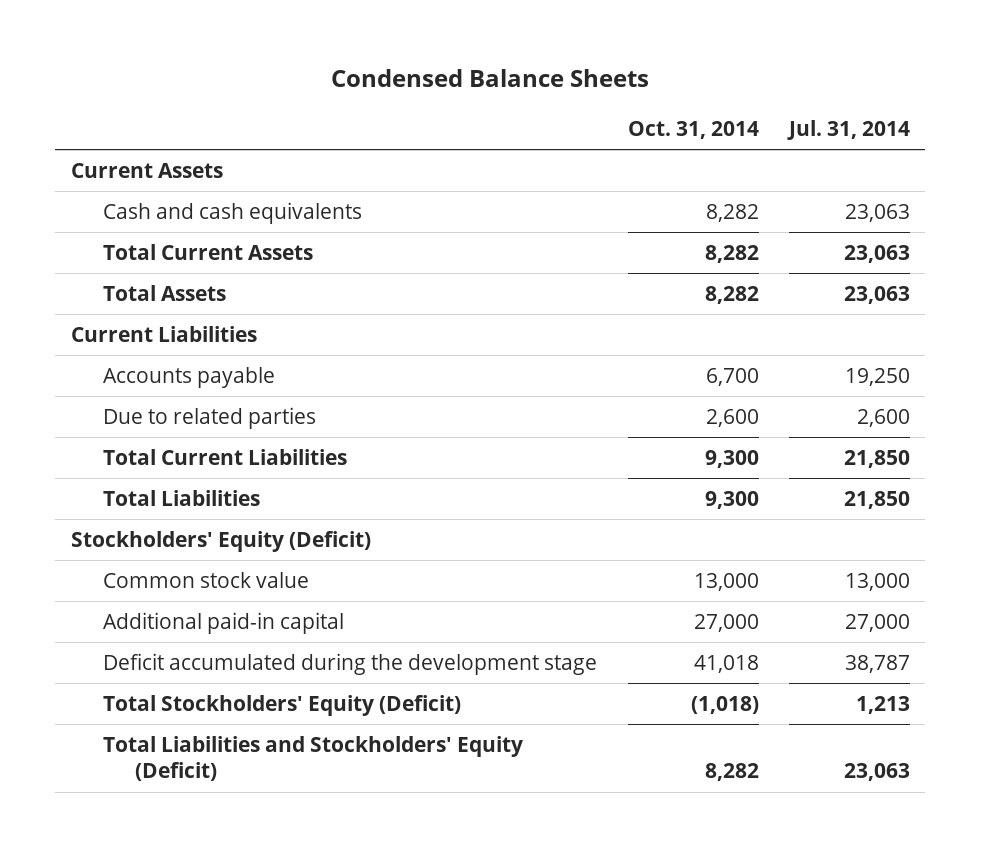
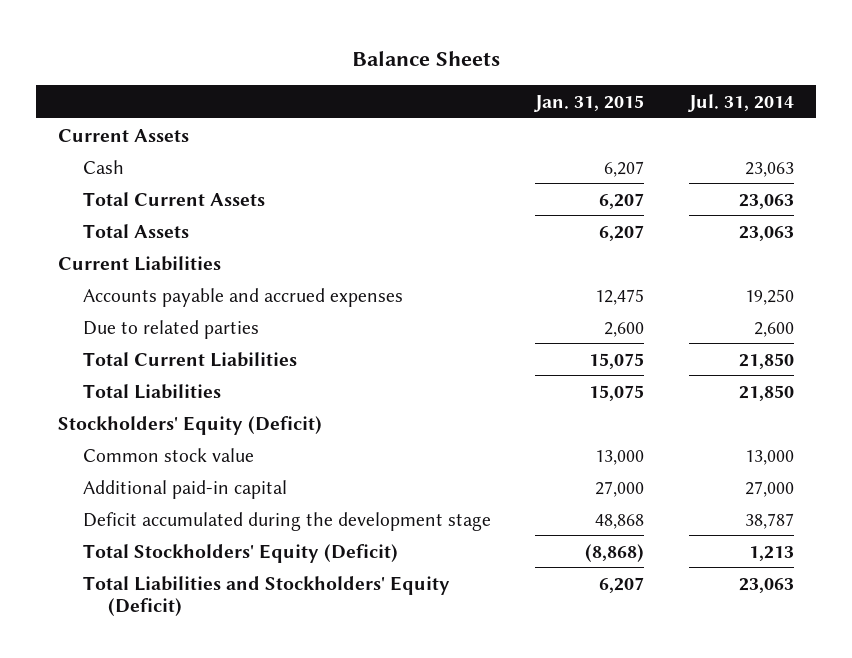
[331,69,650,88] Condensed Balance Sheets -> [351,50,500,66] Balance Sheets
[627,120,759,139] Oct. 31, 2014 -> none
none -> [534,94,645,112] Jan. 31, 2015
[102,201,362,224] Cash and cash equivalents -> [82,159,124,174] Cash
[102,366,275,388] Accounts payable -> [82,287,403,307] Accounts payable and accrued expenses

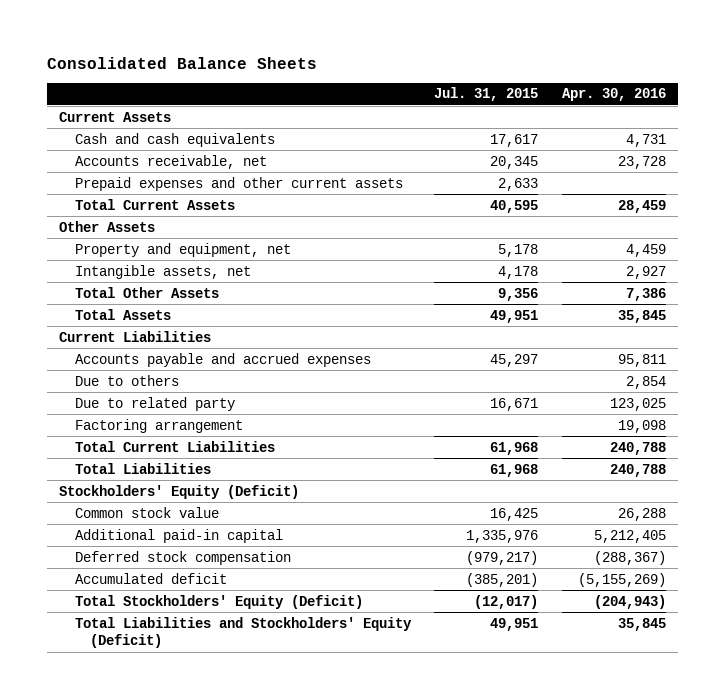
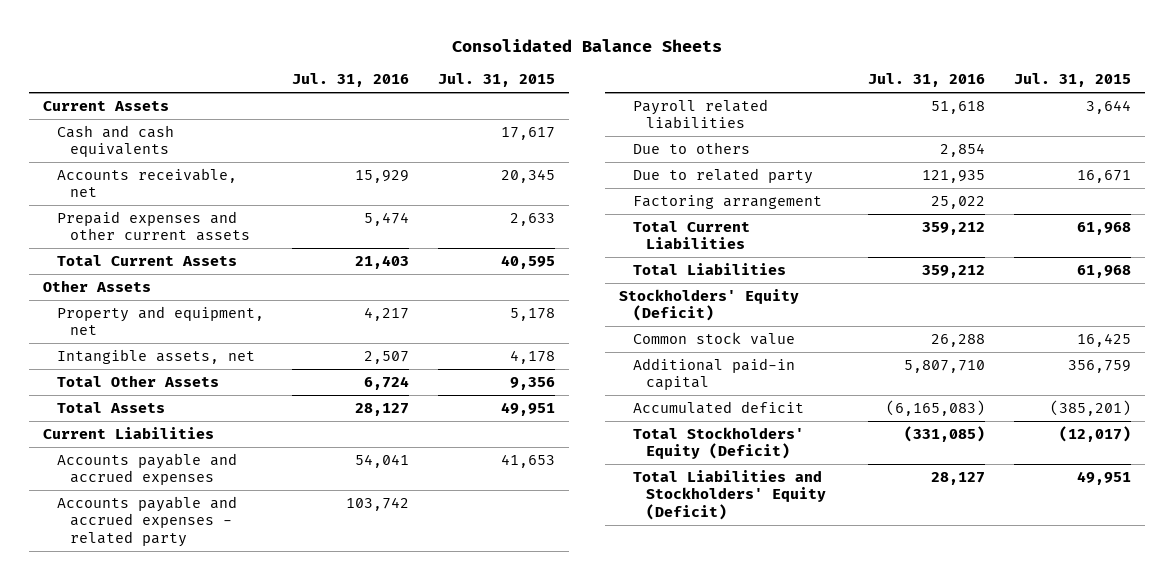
[561,88,666,102] Apr. 30, 2016 -> none
none -> [292,73,410,88] Jul. 31, 2016
[490,353,539,367] 45,297 -> [500,454,555,469] 41,653
none -> [56,496,237,547] Accounts payable and accrued expenses - related party
none -> [632,99,768,130] Payroll related liabilities
[74,550,291,565] Deferred stock compensation -> none
[466,529,539,543] 1,335,976 -> [1067,360,1131,374] 356,759

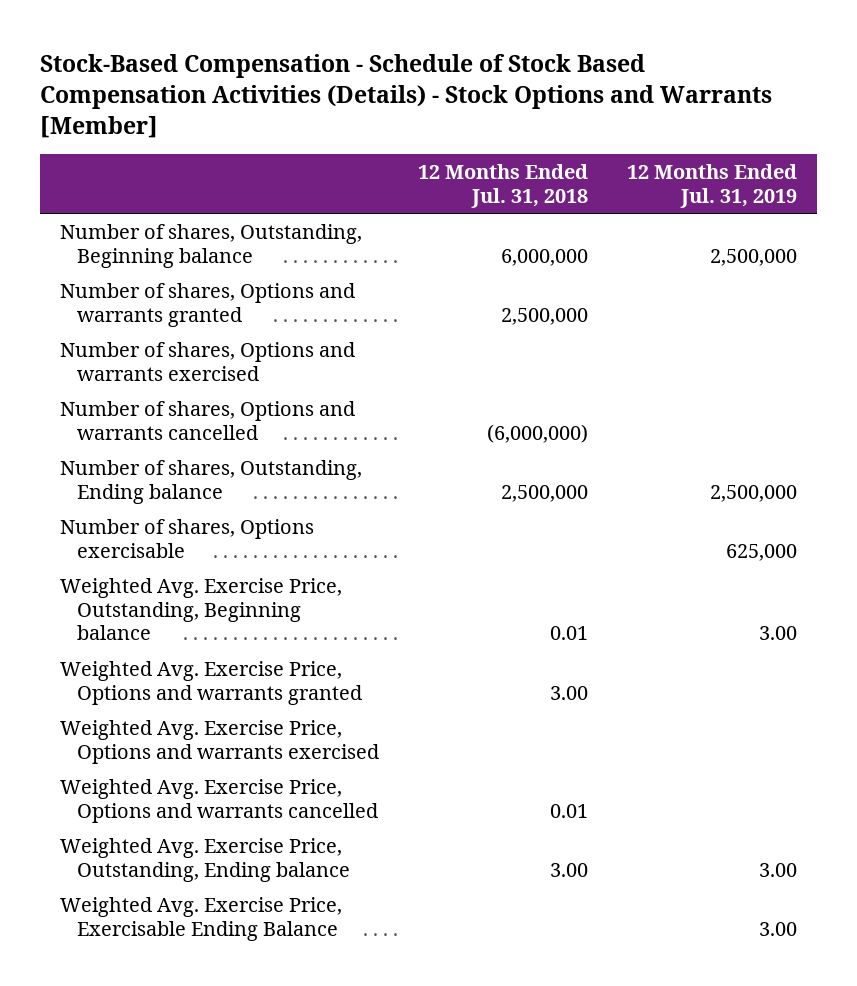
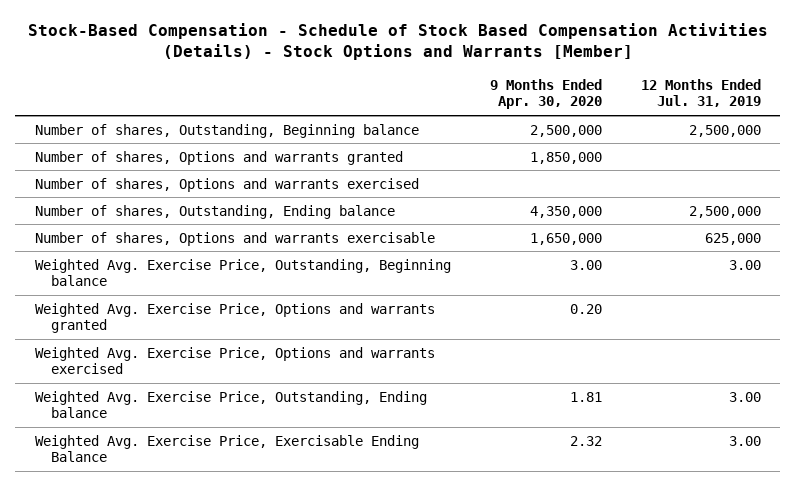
[417,164,588,208] 12 Months Ended Jul. 31, 2018 -> none
none -> [489,78,602,110] 9 Months Ended Apr. 30, 2020
[59,401,355,440] Number of shares, Options and warrants cancelled -> none
[59,519,314,558] Number of shares, Options exercisable -> [34,231,435,246] Number of shares, Options and warrants exercisable
[59,779,378,823] Weighted Avg. Exercise Price, Options and warrants cancelled -> none

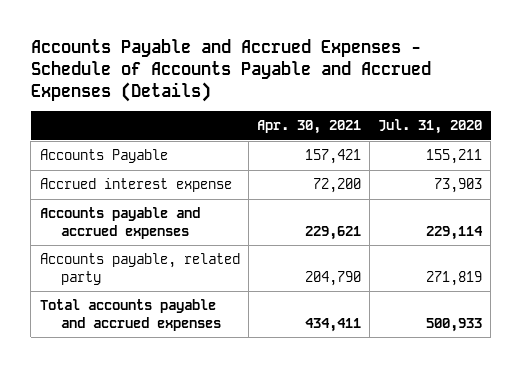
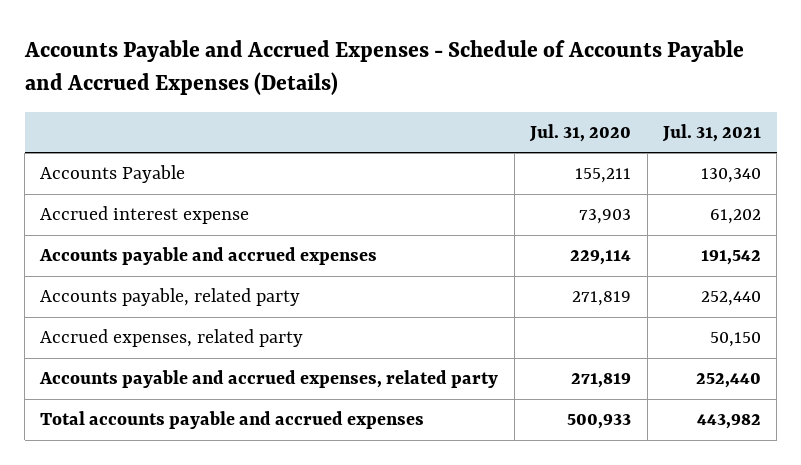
[256,120,361,135] Apr. 30, 2021 -> none
none -> [661,124,761,143] Jul. 31, 2021
none -> [40,329,304,348] Accrued expenses, related party
none -> [39,370,499,389] Accounts payable and accrued expenses, related party

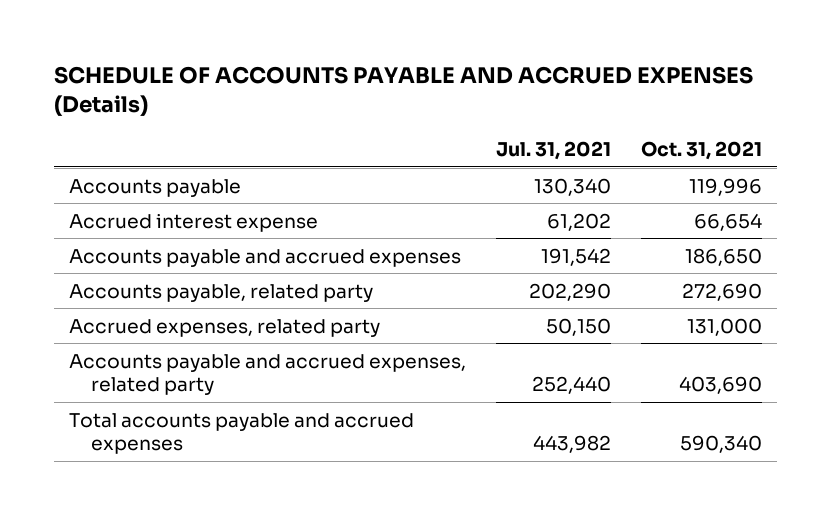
[23,40,744,96] Accounts Payable and Accrued Expenses - Schedule of Accounts Payable and Accrued Expenses (Details) -> [53,66,753,117] SCHEDULE OF ACCOUNTS PAYABLE AND ACCRUED EXPENSES (Details)
[529,124,632,143] Jul. 31, 2020 -> none
none -> [641,140,763,160] Oct. 31, 2021
[40,165,186,184] Accounts Payable -> [69,178,242,197] Accounts payable
[700,291,761,307] 252,440 -> [529,282,612,301] 202,290

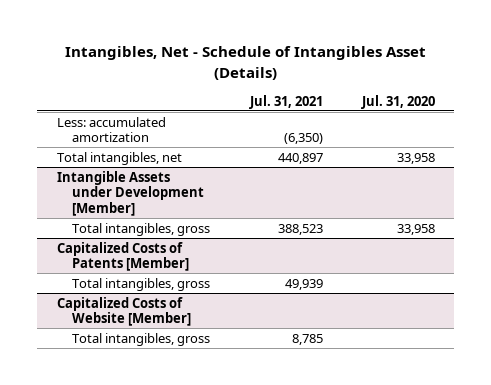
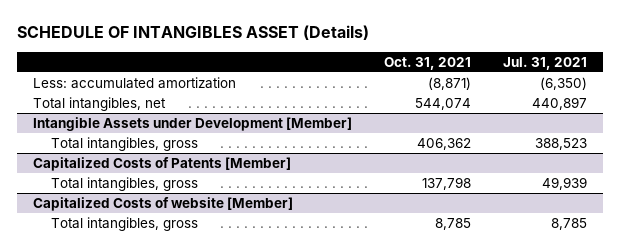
[64,46,426,80] Intangibles, Net - Schedule of Intangibles Asset (Details) -> [16,24,369,40] SCHEDULE OF INTANGIBLES ASSET (Details)
[360,94,435,109] Jul. 31, 2020 -> none
none -> [383,56,471,70] Oct. 31, 2021
[56,296,192,327] Capitalized Costs of Website [Member] -> [32,197,293,212] Capitalized Costs of website [Member]

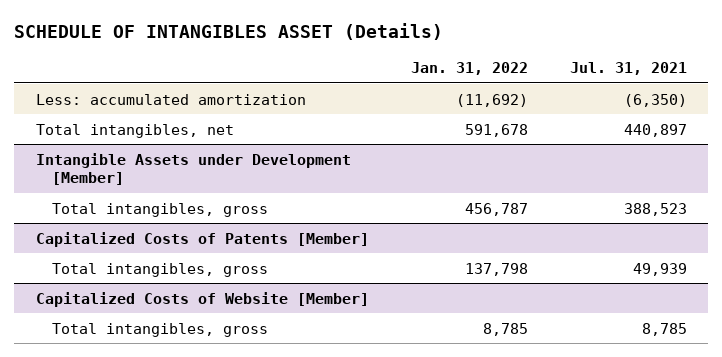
[383,56,471,70] Oct. 31, 2021 -> none
none -> [410,62,528,76] Jan. 31, 2022
[32,197,293,212] Capitalized Costs of website [Member] -> [35,291,369,307] Capitalized Costs of Website [Member]

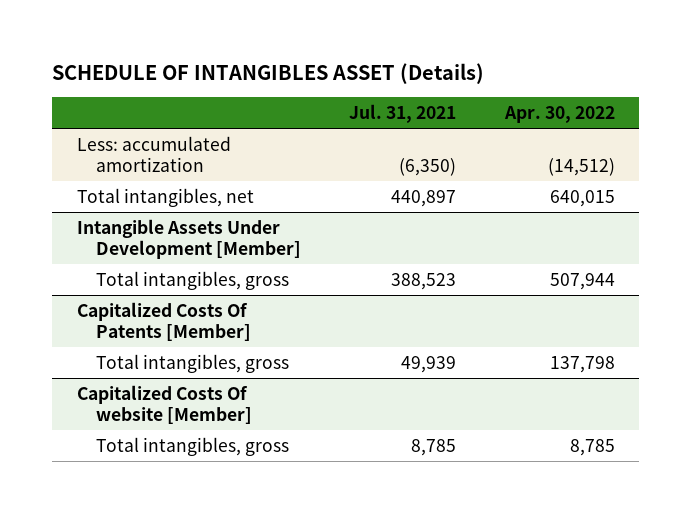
[410,62,528,76] Jan. 31, 2022 -> none
none -> [503,106,615,124] Apr. 30, 2022
[35,152,351,186] Intangible Assets under Development [Member] -> [76,218,302,259] Intangible Assets Under Development [Member]
[35,231,369,247] Capitalized Costs of Patents [Member] -> [76,301,252,341] Capitalized Costs Of Patents [Member]
[35,291,369,307] Capitalized Costs of Website [Member] -> [76,384,253,424] Capitalized Costs Of website [Member]

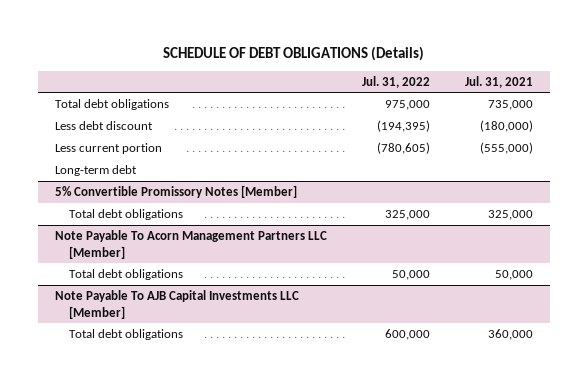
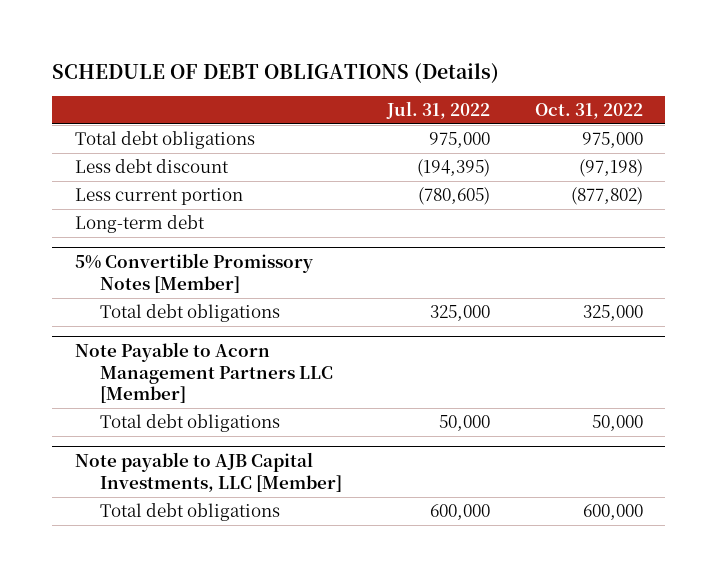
[464,75,533,88] Jul. 31, 2021 -> none
none -> [534,102,643,119] Oct. 31, 2022
[55,230,328,259] Note Payable To Acorn Management Partners LLC [Member] -> [74,342,333,404] Note Payable to Acorn Management Partners LLC [Member]
[55,290,300,319] Note Payable To AJB Capital Investments LLC [Member] -> [74,452,342,492] Note payable to AJB Capital Investments, LLC [Member]

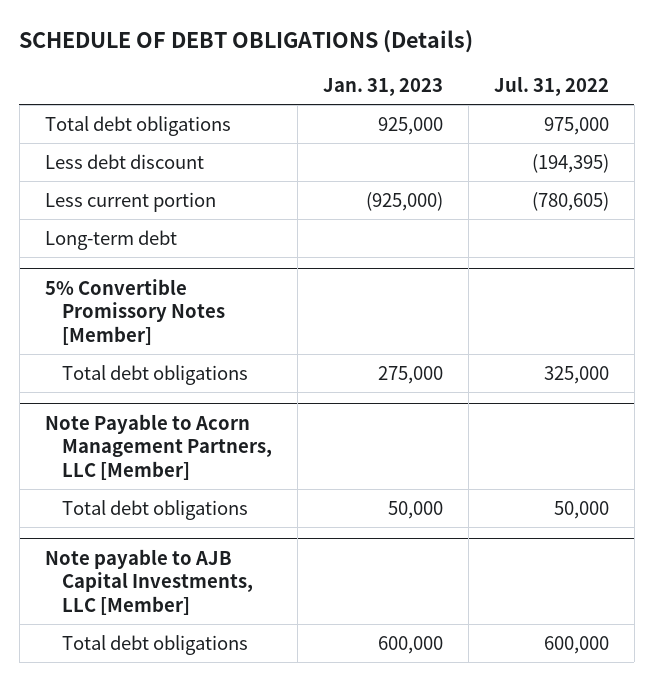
[534,102,643,119] Oct. 31, 2022 -> none
none -> [323,78,444,97] Jan. 31, 2023
[74,342,333,404] Note Payable to Acorn Management Partners LLC [Member] -> [44,413,273,481] Note Payable to Acorn Management Partners, LLC [Member]

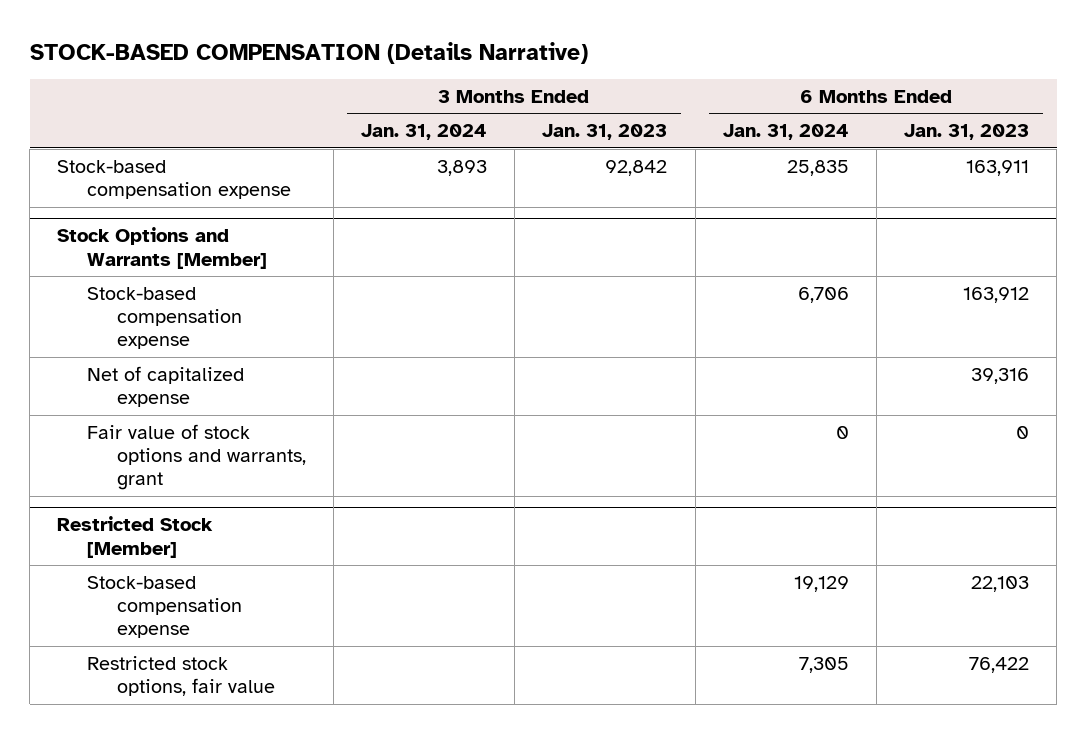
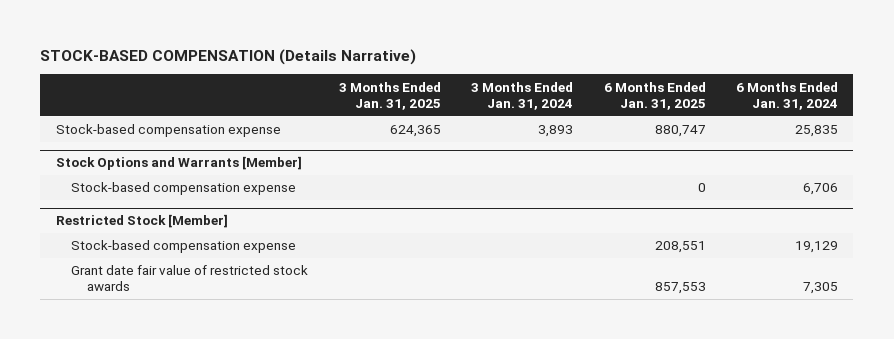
[542,124,668,141] Jan. 31, 2023 -> none
[904,124,1030,141] Jan. 31, 2023 -> none
none -> [338,81,441,110] 3 Months Ended Jan. 31, 2025
none -> [603,81,706,110] 6 Months Ended Jan. 31, 2025
[87,365,245,408] Net of capitalized expense -> none
[87,423,306,491] Fair value of stock options and warrants, grant -> none
[87,655,275,697] Restricted stock options, fair value -> [71,265,309,292] Grant date fair value of restricted stock awards

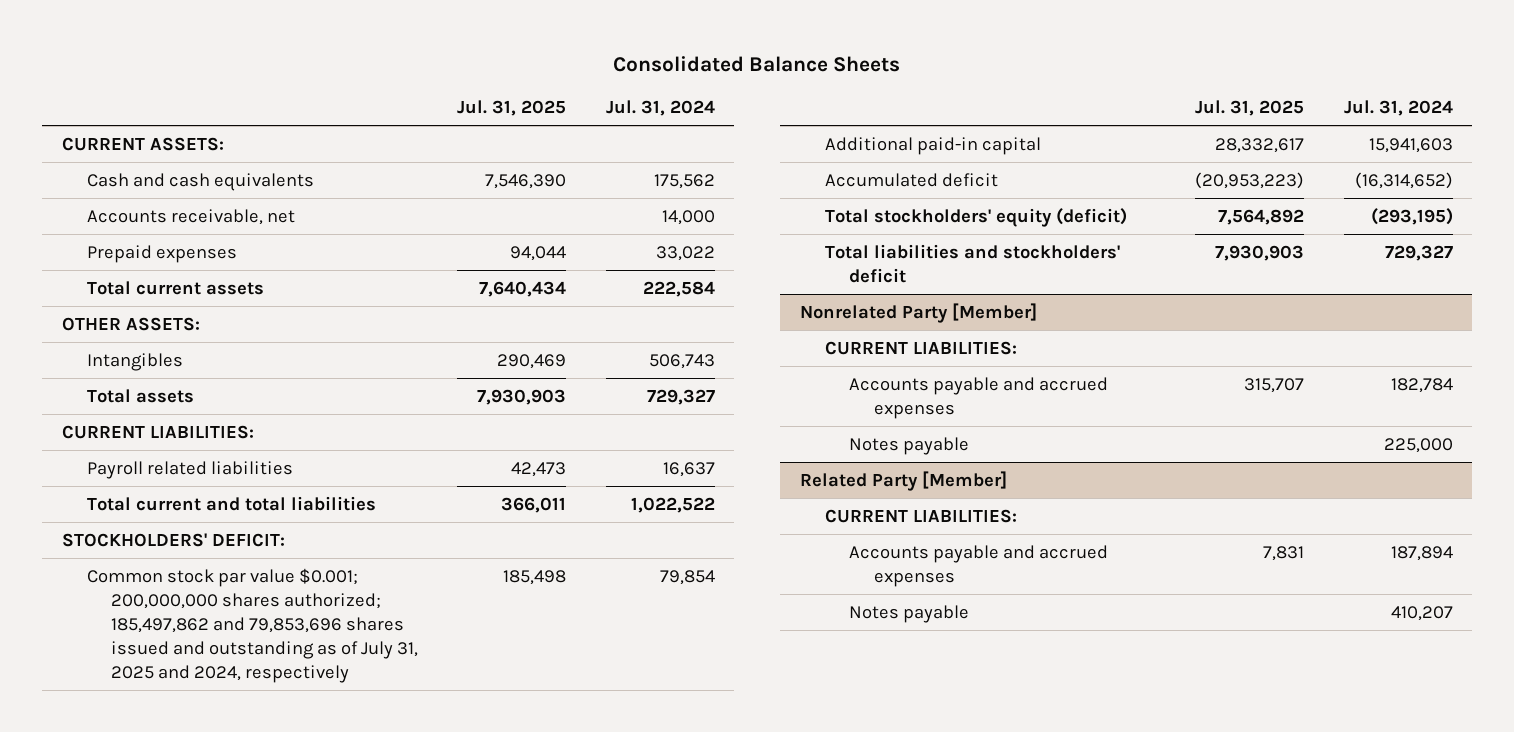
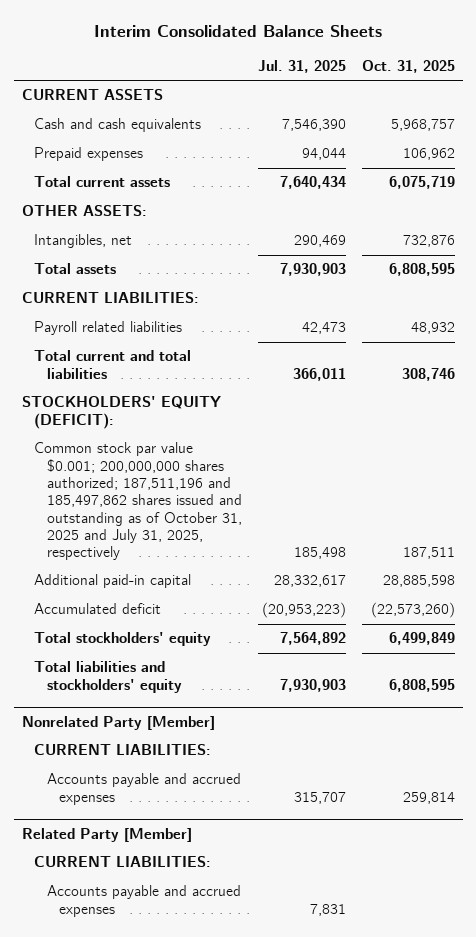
[613,55,901,72] Consolidated Balance Sheets -> [94,24,383,37] Interim Consolidated Balance Sheets
[605,100,715,117] Jul. 31, 2024 -> none
none -> [361,60,455,74] Oct. 31, 2025
[61,136,224,151] CURRENT ASSETS: -> [21,89,163,101] CURRENT ASSETS
[86,208,295,225] Accounts receivable, net -> none
[86,352,183,371] Intangibles -> [34,234,133,249] Intangibles, net
[61,532,285,547] STOCKHOLDERS' DEFICIT: -> [21,396,221,429] STOCKHOLDERS' EQUITY (DEFICIT):
[86,567,419,683] Common stock par value $0.001; 200,000,000 shares authorized; 185,497,862 and 79,853,696 shares issued and outstanding as of July 31, 2025 and 2024, respectively -> [34,442,242,561] Common stock par value $0.001; 200,000,000 shares authorized; 187,511,196 and 185,497,862 shares issued and outstanding as of October 31, 2025 and July 31, 2025, respectively
[824,207,1127,227] Total stockholders' equity (deficit) -> [34,632,212,647] Total stockholders' equity
[824,243,1120,283] Total liabilities and stockholders' deficit -> [34,661,182,693] Total liabilities and stockholders' equity
[849,436,970,455] Notes payable -> none
[849,604,970,623] Notes payable -> none

